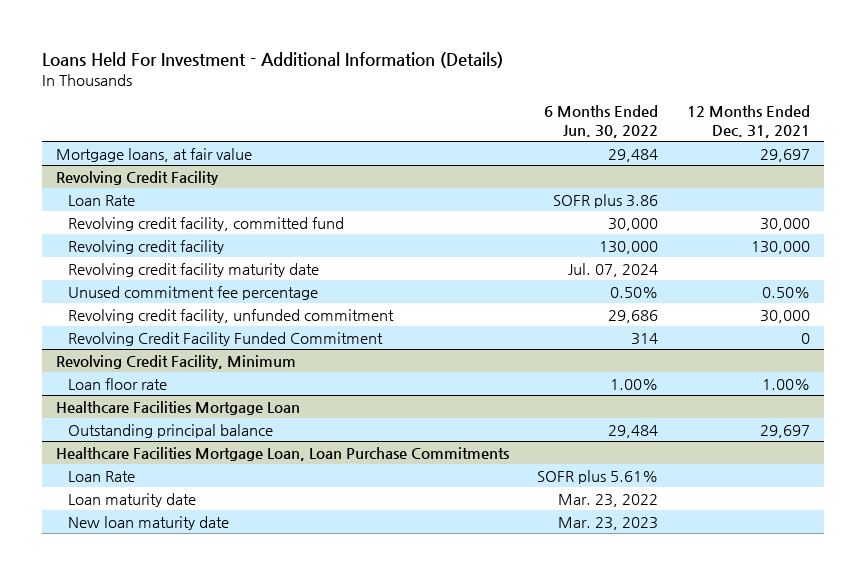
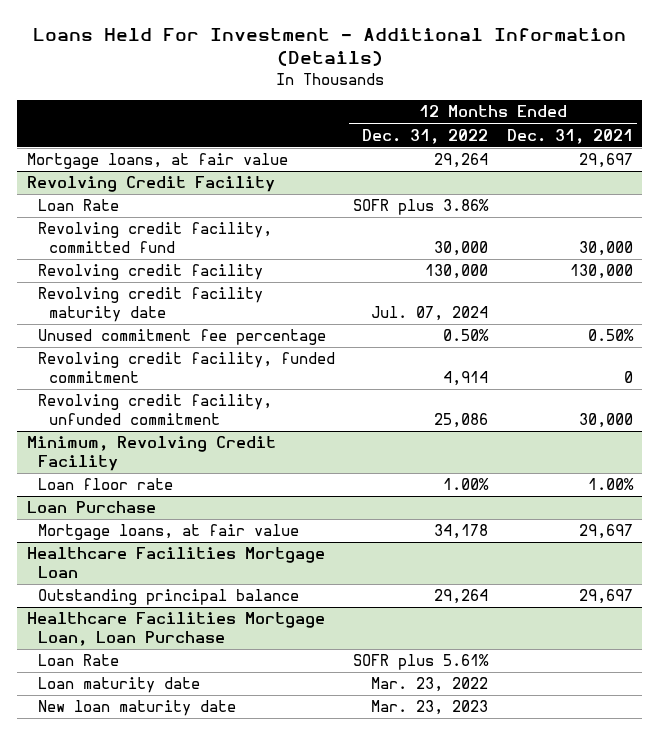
[544,105,659,138] 6 Months Ended Jun. 30, 2022 -> none
none -> [362,128,489,144] Dec. 31, 2022
none -> [37,352,335,383] Revolving credit facility, funded commitment
[67,331,383,346] Revolving Credit Facility Funded Commitment -> none
[56,354,297,369] Revolving Credit Facility, Minimum -> [26,436,276,471] Minimum, Revolving Credit Facility
none -> [26,501,156,514] Loan Purchase
none -> [37,524,299,541] Mortgage loans, at fair value
[56,446,510,461] Healthcare Facilities Mortgage Loan, Loan Purchase Commitments -> [26,612,325,646] Healthcare Facilities Mortgage Loan, Loan Purchase

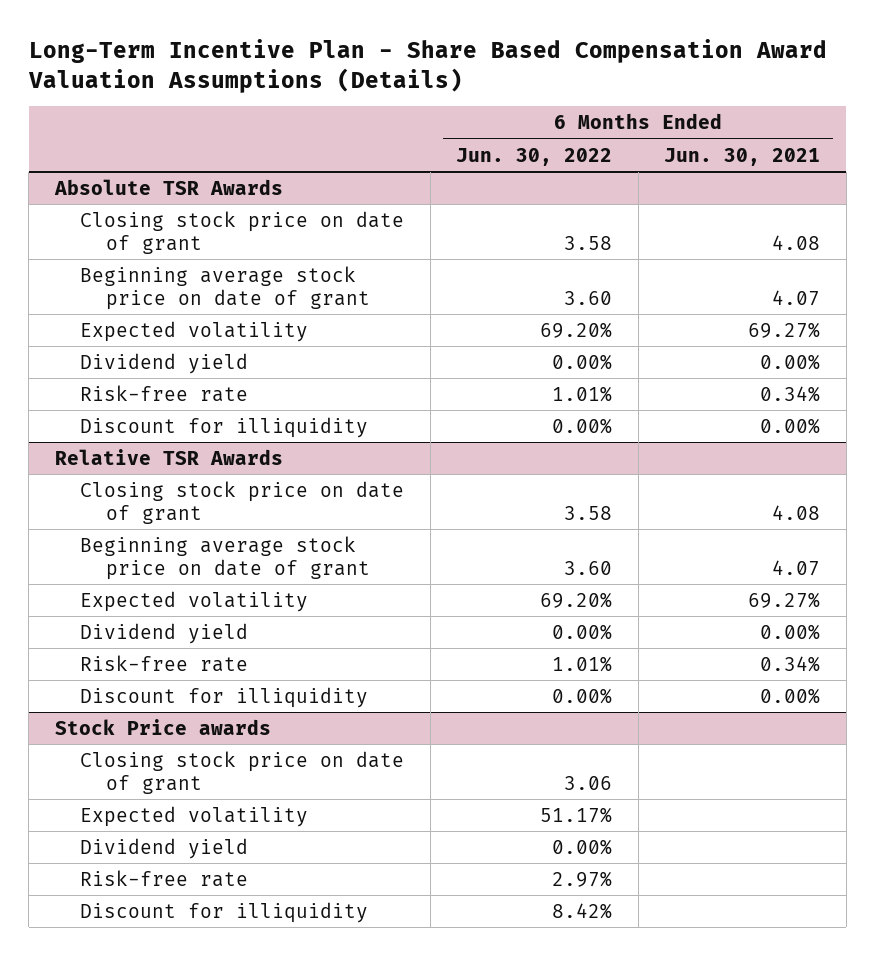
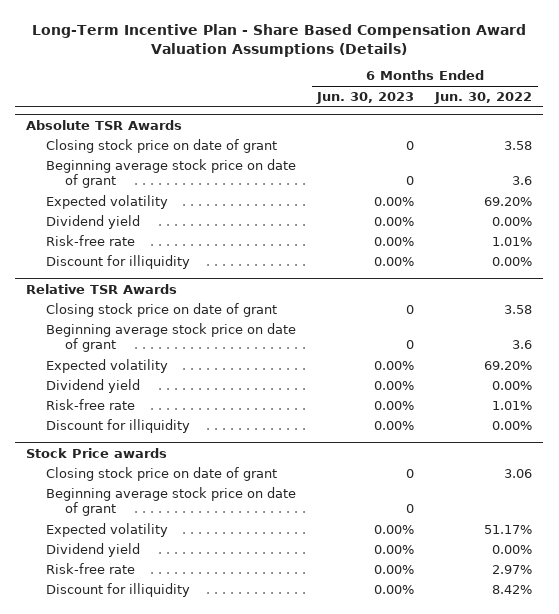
[664,147,821,166] Jun. 30, 2021 -> none
none -> [315,91,414,104] Jun. 30, 2023
[564,290,613,305] 3.60 -> [512,176,533,186] 3.6
[564,560,613,575] 3.60 -> [512,340,533,350] 3.6
none -> [45,486,296,517] Beginning average stock price on date of grant

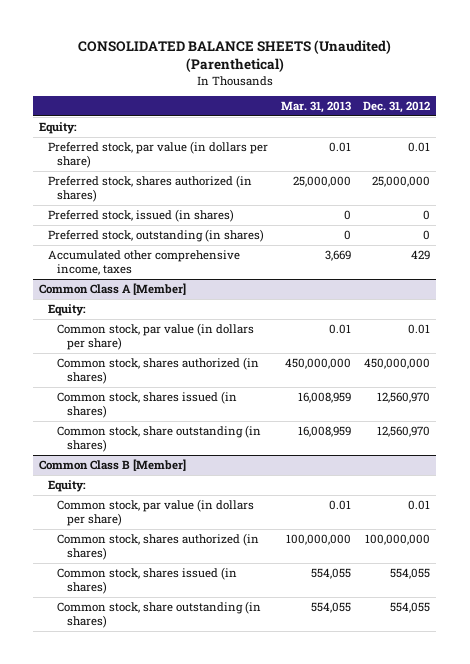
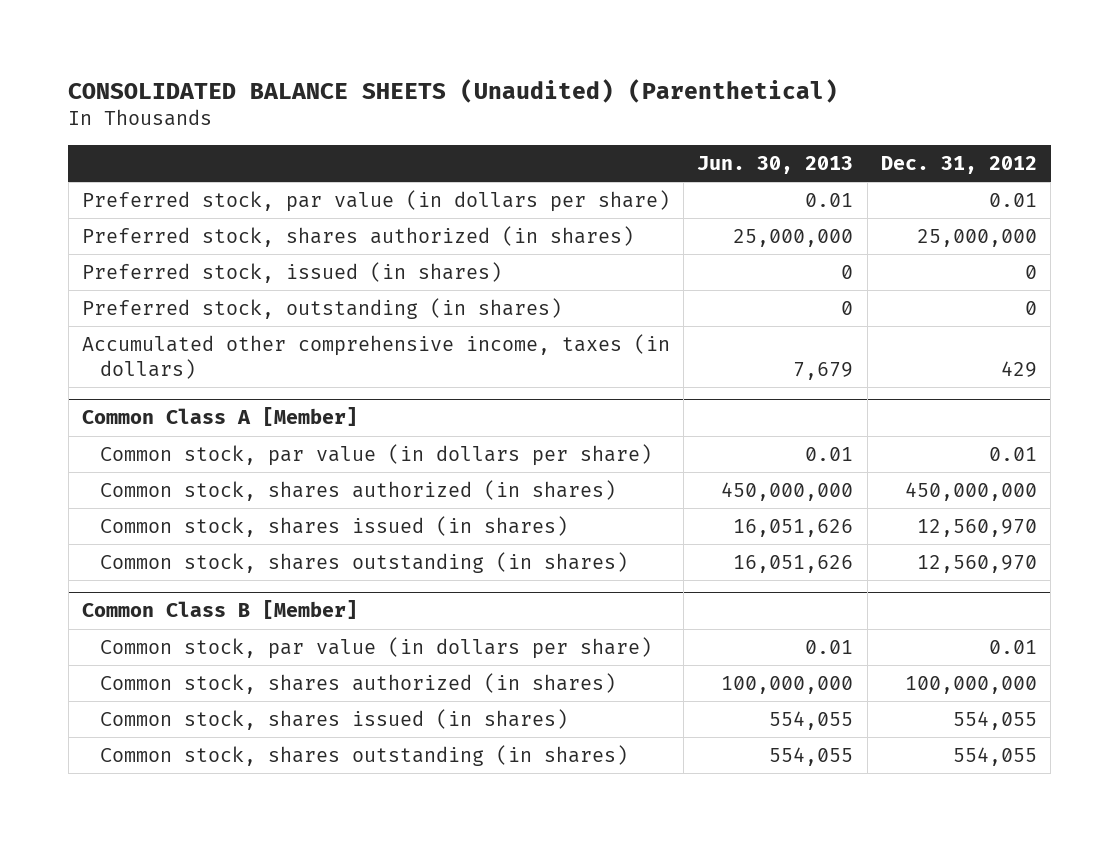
[280,101,351,114] Mar. 31, 2013 -> none
none -> [697,155,854,174] Jun. 30, 2013
[39,121,78,134] Equity: -> none
[48,249,241,275] Accumulated other comprehensive income, taxes -> [81,334,670,379] Accumulated other comprehensive income, taxes (in dollars)
[48,303,87,316] Equity: -> none
[57,424,262,452] Common stock, share outstanding (in shares) -> [100,552,629,574] Common stock, shares outstanding (in shares)
[48,479,87,492] Equity: -> none
[57,600,262,628] Common stock, share outstanding (in shares) -> [100,745,629,767] Common stock, shares outstanding (in shares)

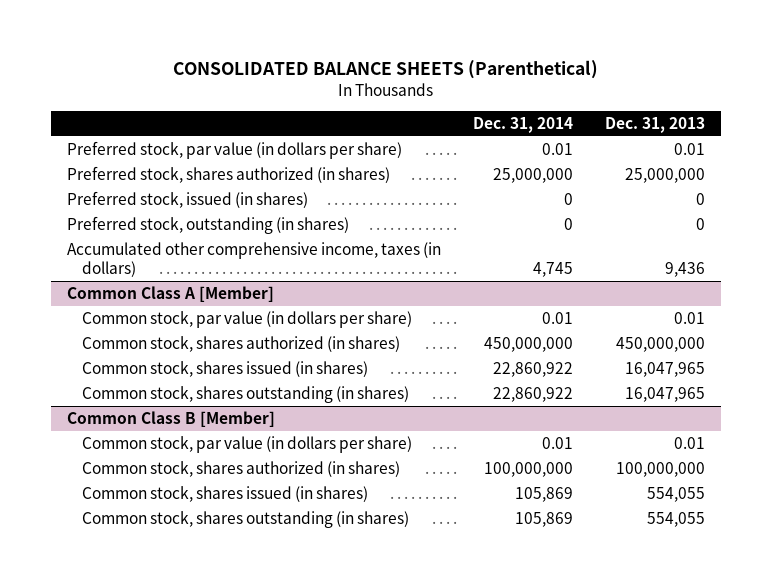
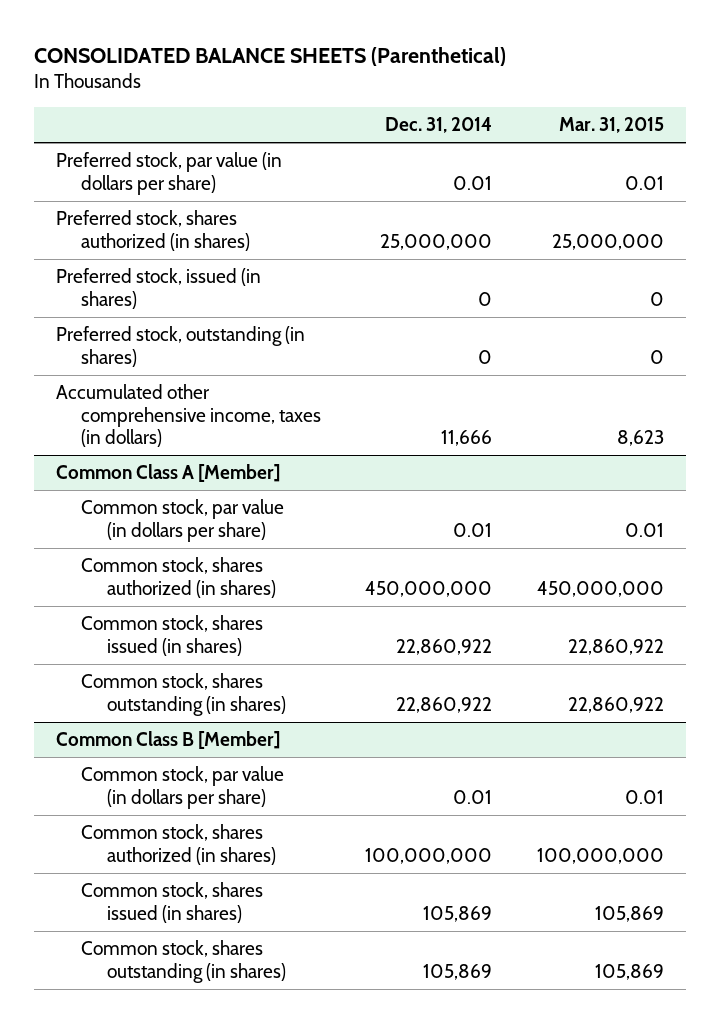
[605,116,706,133] Dec. 31, 2013 -> none
none -> [558,117,664,134] Mar. 31, 2015
[533,262,574,278] 4,745 -> [441,429,493,446] 11,666

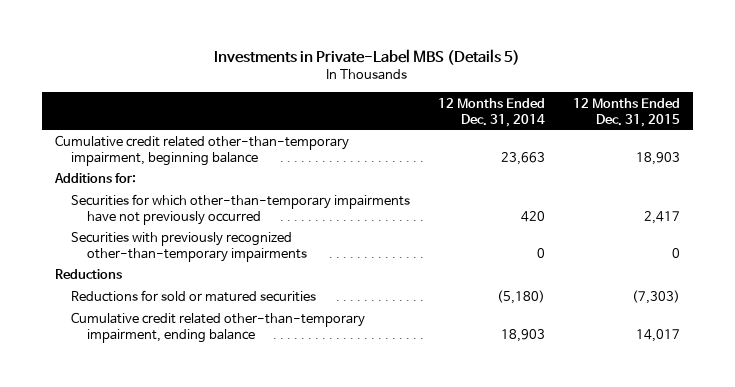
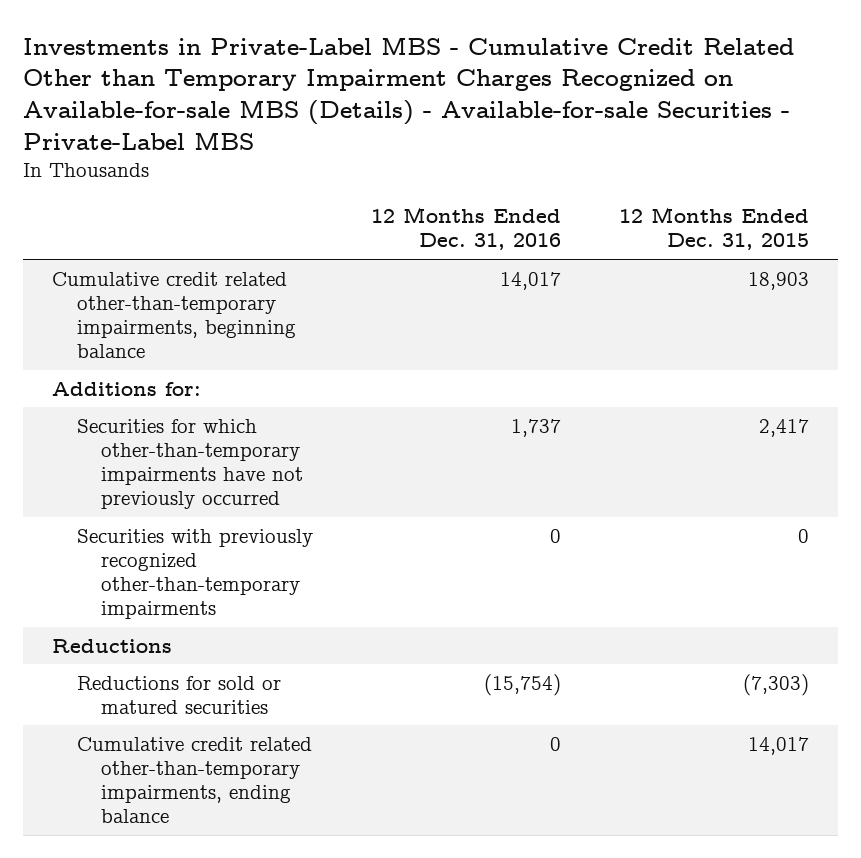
[214,48,521,65] Investments in Private-Label MBS (Details 5) -> [23,36,795,150] Investments in Private-Label MBS - Cumulative Credit Related Other than Temporary Impairment Charges Recognized on Available-for-sale MBS (Details) - Available-for-sale Securities - Private-Label MBS
[437,97,545,127] 12 Months Ended Dec. 31, 2014 -> none
none -> [370,207,561,251] 12 Months Ended Dec. 31, 2016
[55,135,350,167] Cumulative credit related other-than-temporary impairment, beginning balance -> [52,271,296,359] Cumulative credit related other-than-temporary impairments, beginning balance
[71,312,366,344] Cumulative credit related other-than-temporary impairment, ending balance -> [76,736,312,824] Cumulative credit related other-than-temporary impairments, ending balance

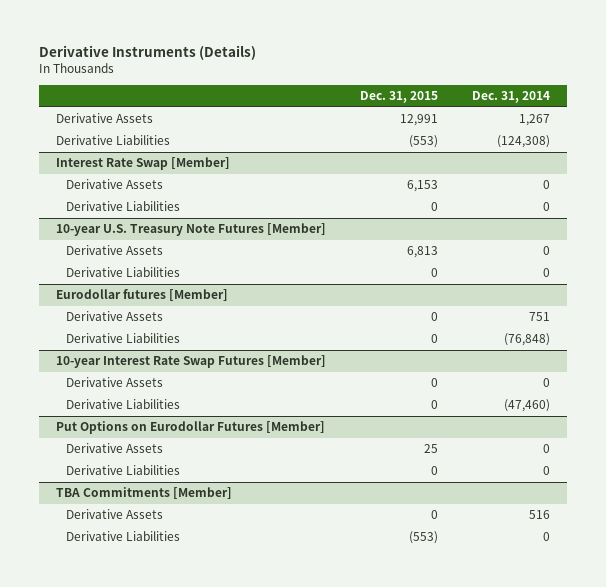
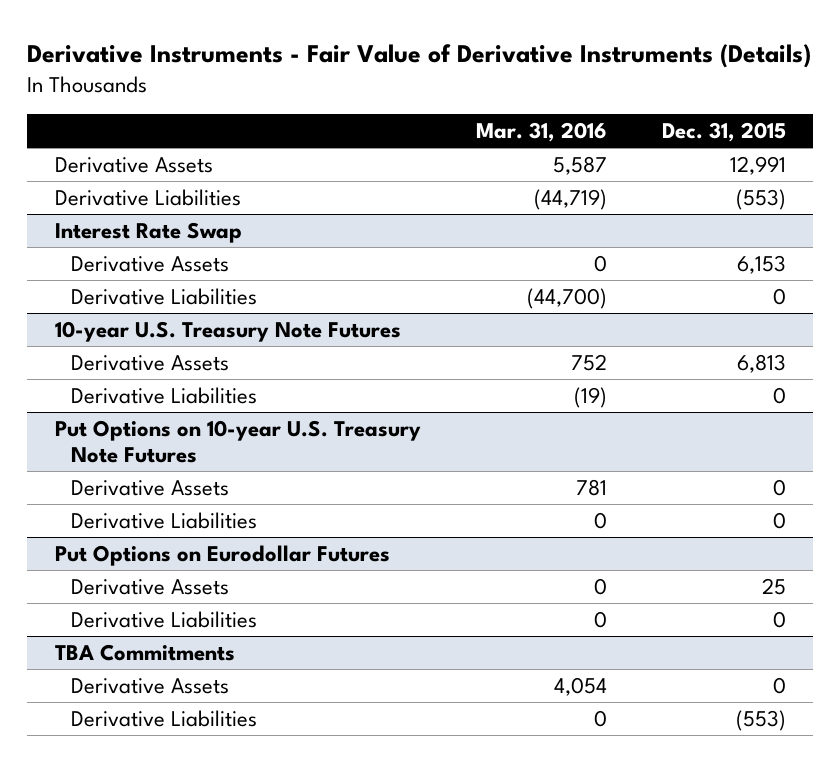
[38,45,256,61] Derivative Instruments (Details) -> [27,43,812,68] Derivative Instruments - Fair Value of Derivative Instruments (Details)
[472,91,551,104] Dec. 31, 2014 -> none
none -> [475,122,607,143] Mar. 31, 2016
[55,157,230,171] Interest Rate Swap [Member] -> [54,221,242,243] Interest Rate Swap
[55,223,326,237] 10-year U.S. Treasury Note Futures [Member] -> [54,320,401,342] 10-year U.S. Treasury Note Futures
[55,289,228,302] Eurodollar futures [Member] -> none
[65,311,163,322] Derivative Assets -> none
[65,333,180,344] Derivative Liabilities -> none
[55,355,326,369] 10-year Interest Rate Swap Futures [Member] -> none
none -> [54,419,421,463] Put Options on 10-year U.S. Treasury Note Futures
[55,421,325,435] Put Options on Eurodollar Futures [Member] -> [54,544,390,566] Put Options on Eurodollar Futures
[55,487,232,500] TBA Commitments [Member] -> [54,643,235,661] TBA Commitments

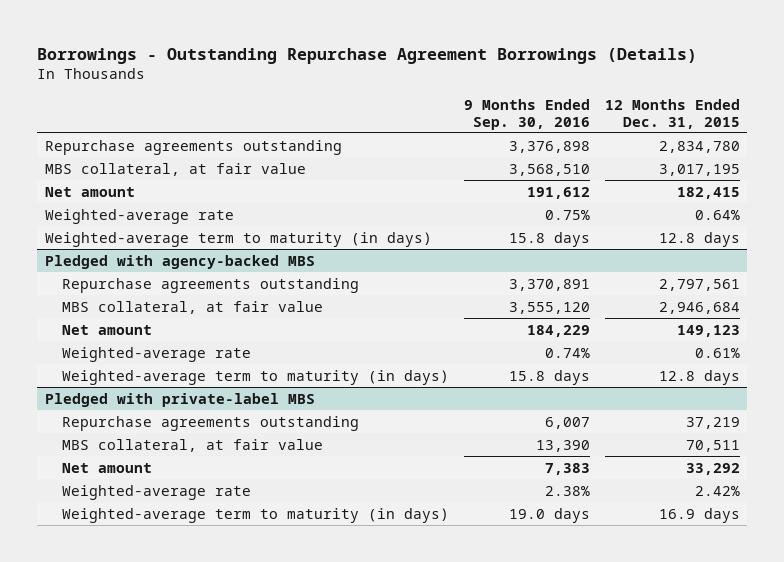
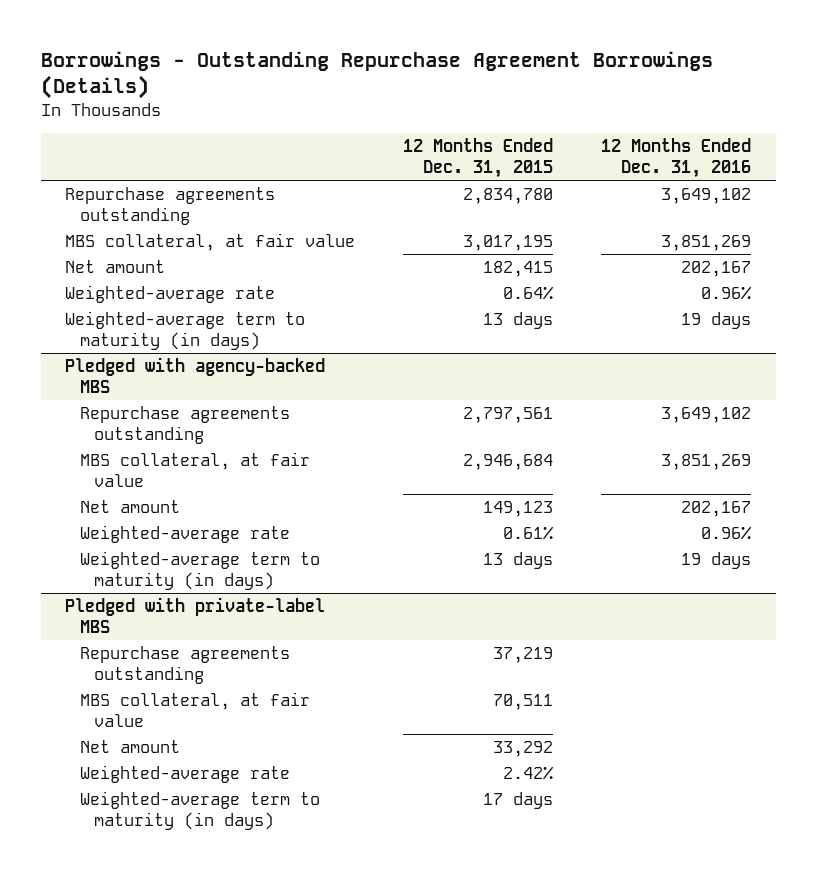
[464,98,591,130] 9 Months Ended Sep. 30, 2016 -> none
none -> [601,138,752,179] 12 Months Ended Dec. 31, 2016
[658,231,740,247] 12.8 days -> [483,312,554,330] 13 days
[658,369,740,385] 12.8 days -> [483,552,554,570] 13 days
[658,507,740,523] 16.9 days -> [483,792,554,810] 17 days

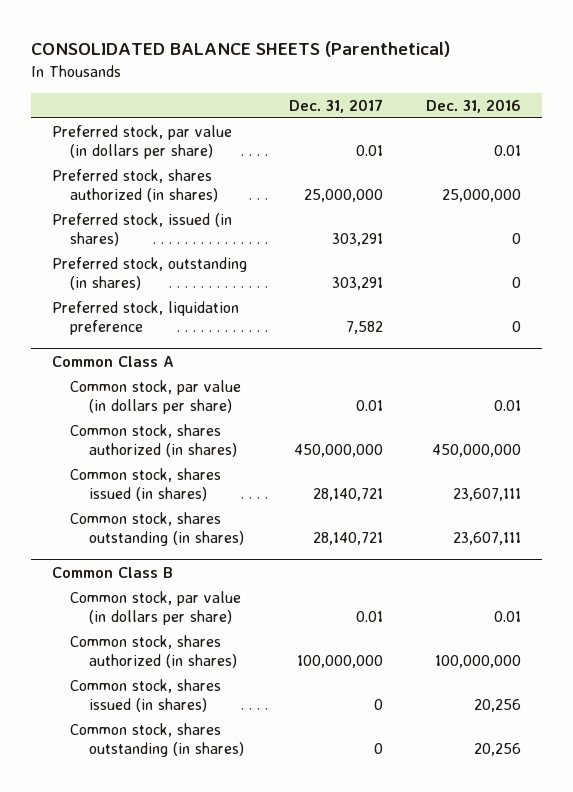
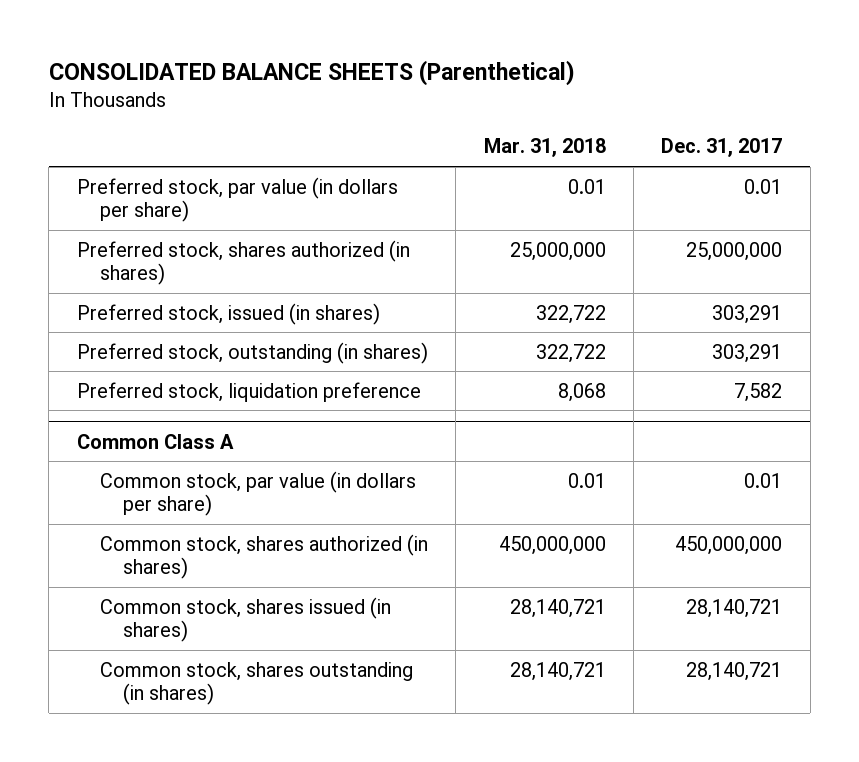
[425,98,521,113] Dec. 31, 2016 -> none
none -> [483,138,606,158] Mar. 31, 2018
[51,566,173,578] Common Class B -> none
[70,590,242,626] Common stock, par value (in dollars per share) -> none
[70,634,238,669] Common stock, shares authorized (in shares) -> none
[70,678,222,713] Common stock, shares issued (in shares) -> none
[70,722,245,758] Common stock, shares outstanding (in shares) -> none

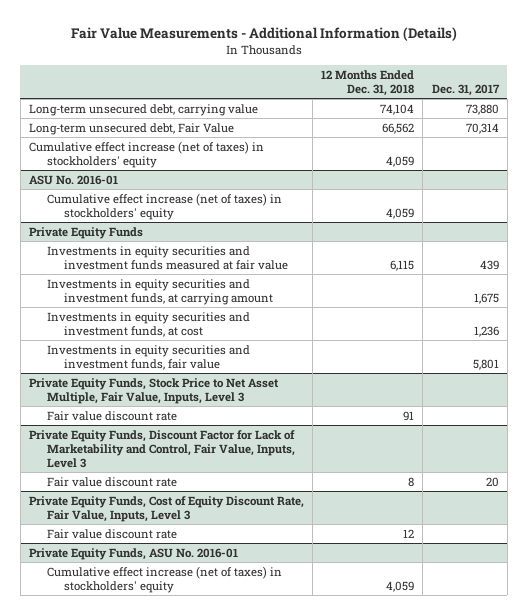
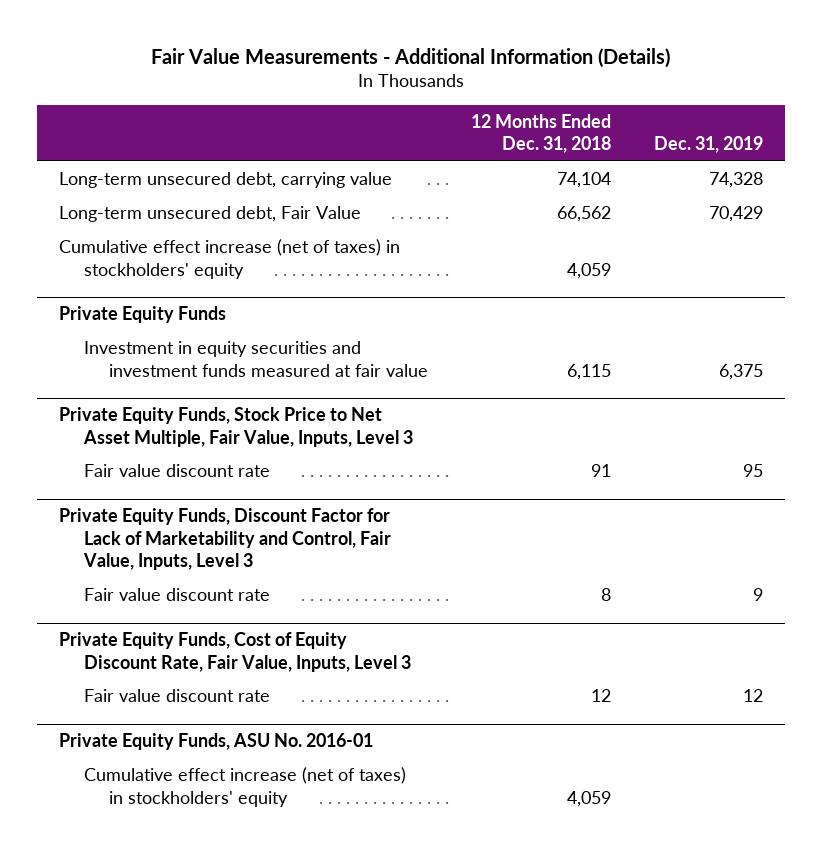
[431,84,500,97] Dec. 31, 2017 -> none
none -> [654,136,764,154] Dec. 31, 2019
[29,174,119,185] ASU No. 2016-01 -> none
[46,192,282,220] Cumulative effect increase (net of taxes) in stockholders' equity -> none
[46,278,274,305] Investments in equity securities and investment funds, at carrying amount -> none
[46,311,250,337] Investments in equity securities and investment funds, at cost -> none
[46,344,250,370] Investments in equity securities and investment funds, fair value -> none
[46,245,289,270] Investments in equity securities and investment funds measured at fair value -> [83,341,428,377] Investment in equity securities and investment funds measured at fair value

